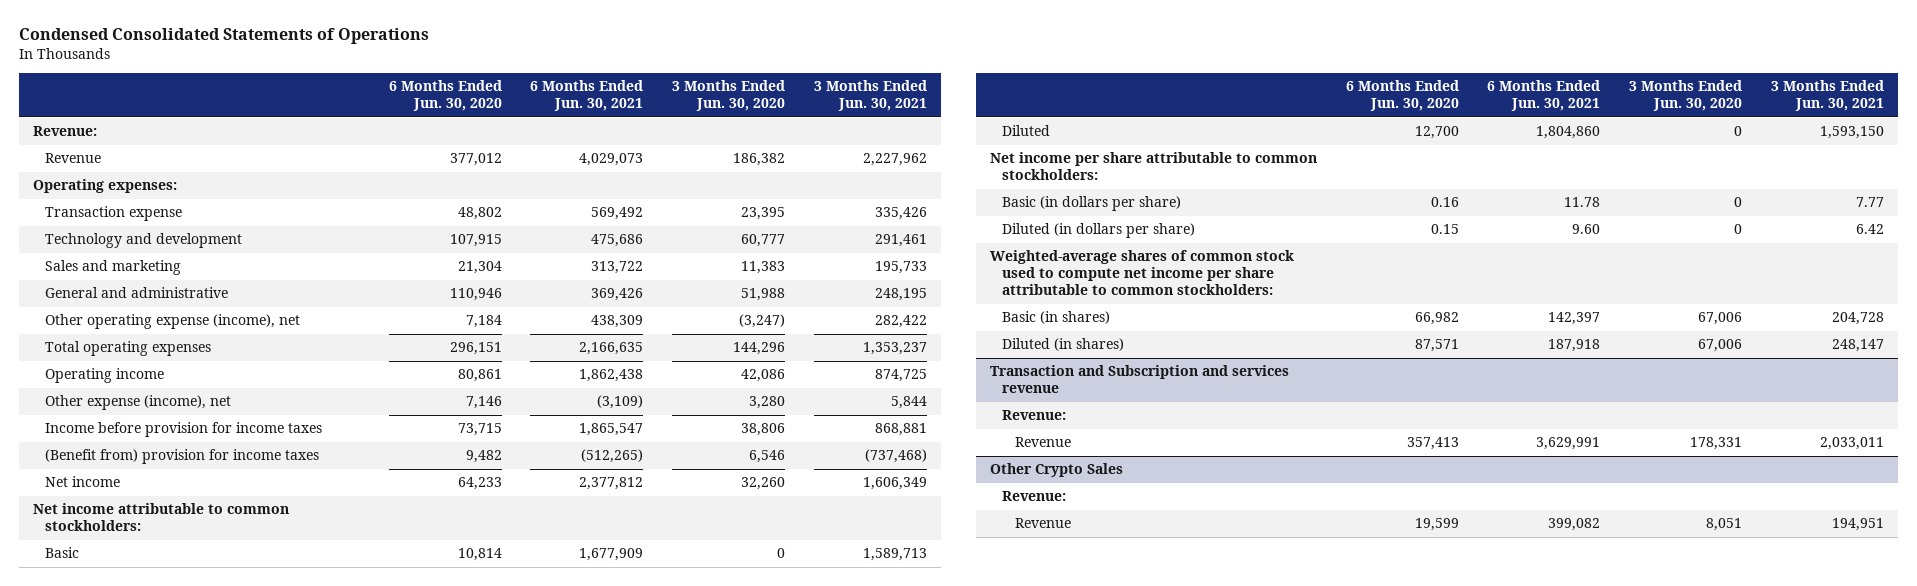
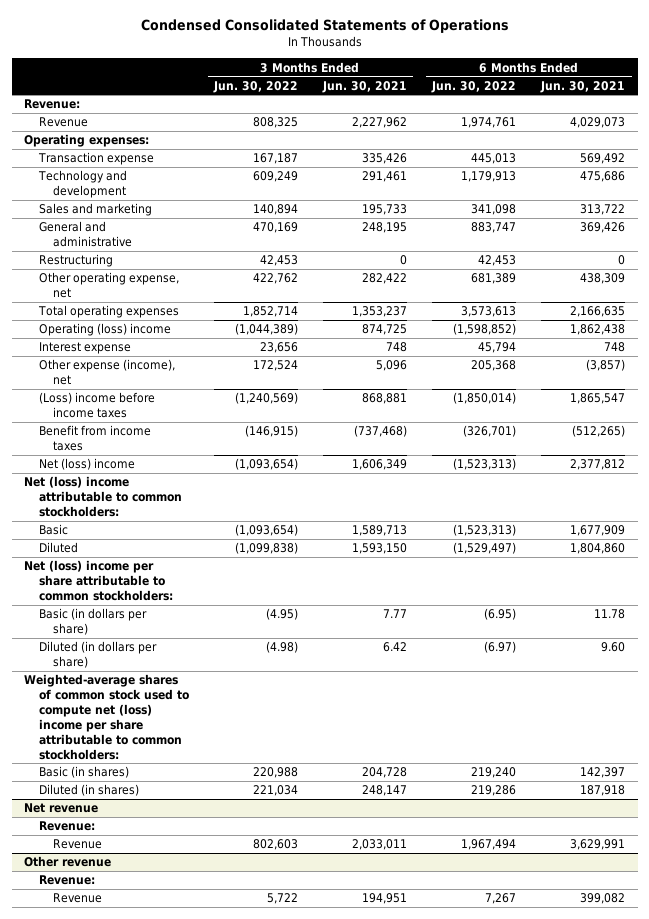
[388,80,502,112] 6 Months Ended Jun. 30, 2020 -> none
[672,80,786,112] 3 Months Ended Jun. 30, 2020 -> none
none -> [212,80,298,93] Jun. 30, 2022
none -> [431,80,517,93] Jun. 30, 2022
none -> [38,254,113,268] Restructuring
[45,314,301,330] Other operating expense (income), net -> [38,272,179,299] Other operating expense, net
[45,368,165,384] Operating income -> [38,323,171,337] Operating (loss) income
none -> [38,342,131,355] Interest expense
[597,395,644,410] (3,109) -> [586,359,626,372] (3,857)
[890,396,927,410] 5,844 -> [376,360,408,372] 5,096
[45,422,323,438] Income before provision for income taxes -> [38,392,155,419] (Loss) income before income taxes
[45,449,320,465] (Benefit from) provision for income taxes -> [38,425,151,452] Benefit from income taxes
[45,476,121,488] Net income -> [38,458,135,471] Net (loss) income
[33,503,290,532] Net income attributable to common stockholders: -> [24,476,182,518] Net (loss) income attributable to common stockholders:
[990,152,1318,181] Net income per share attributable to common stockholders: -> [24,560,173,602] Net (loss) income per share attributable to common stockholders:
[990,250,1295,296] Weighted-average shares of common stock used to compute net income per share attributable to common stockholders: -> [24,674,189,760] Weighted-average shares of common stock used to compute net (loss) income per share attributable to common stockholders:
[990,365,1290,394] Transaction and Subscription and services revenue -> [24,803,99,814] Net revenue
[990,463,1124,478] Other Crypto Sales -> [24,856,112,868] Other revenue

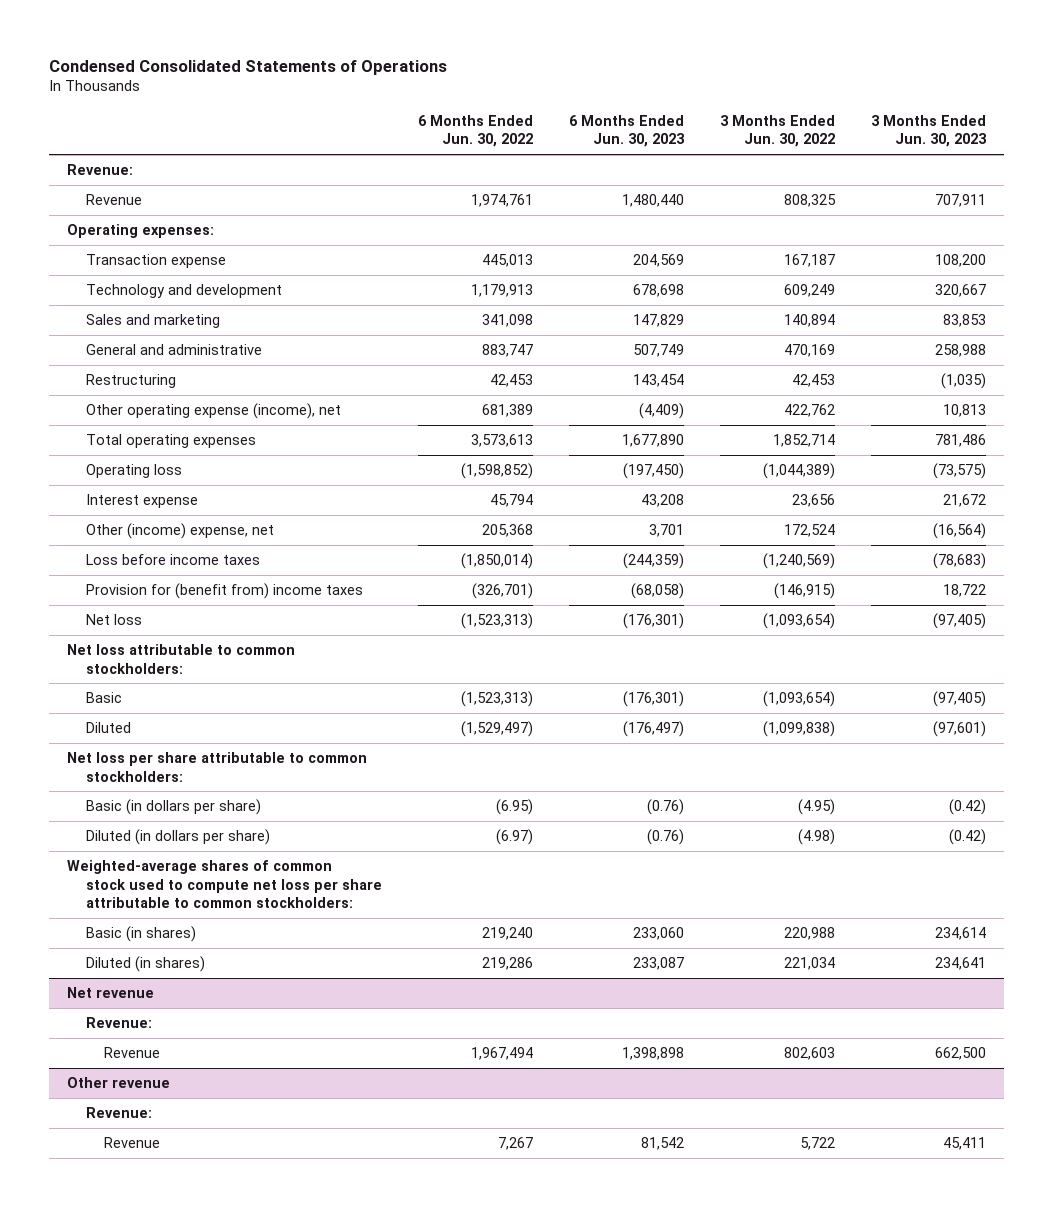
[322,80,408,93] Jun. 30, 2021 -> none
[540,80,626,93] Jun. 30, 2021 -> none
none -> [569,114,686,148] 6 Months Ended Jun. 30, 2023
none -> [871,114,988,148] 3 Months Ended Jun. 30, 2023
[38,272,179,299] Other operating expense, net -> [85,402,341,419] Other operating expense (income), net
[38,323,171,337] Operating (loss) income -> [85,463,182,478] Operating loss
[38,359,175,386] Other expense (income), net -> [85,522,274,539] Other (income) expense, net
[38,392,155,419] (Loss) income before income taxes -> [85,553,260,565] Loss before income taxes
[38,425,151,452] Benefit from income taxes -> [85,582,363,599] Provision for (benefit from) income taxes
[38,458,135,471] Net (loss) income -> [85,613,142,625] Net loss
[24,476,182,518] Net (loss) income attributable to common stockholders: -> [67,643,296,674] Net loss attributable to common stockholders:
[24,560,173,602] Net (loss) income per share attributable to common stockholders: -> [67,751,368,782] Net loss per share attributable to common stockholders:
[24,674,189,760] Weighted-average shares of common stock used to compute net (loss) income per share attributable to common stockholders: -> [67,859,382,909] Weighted-average shares of common stock used to compute net loss per share attributable to common stockholders:

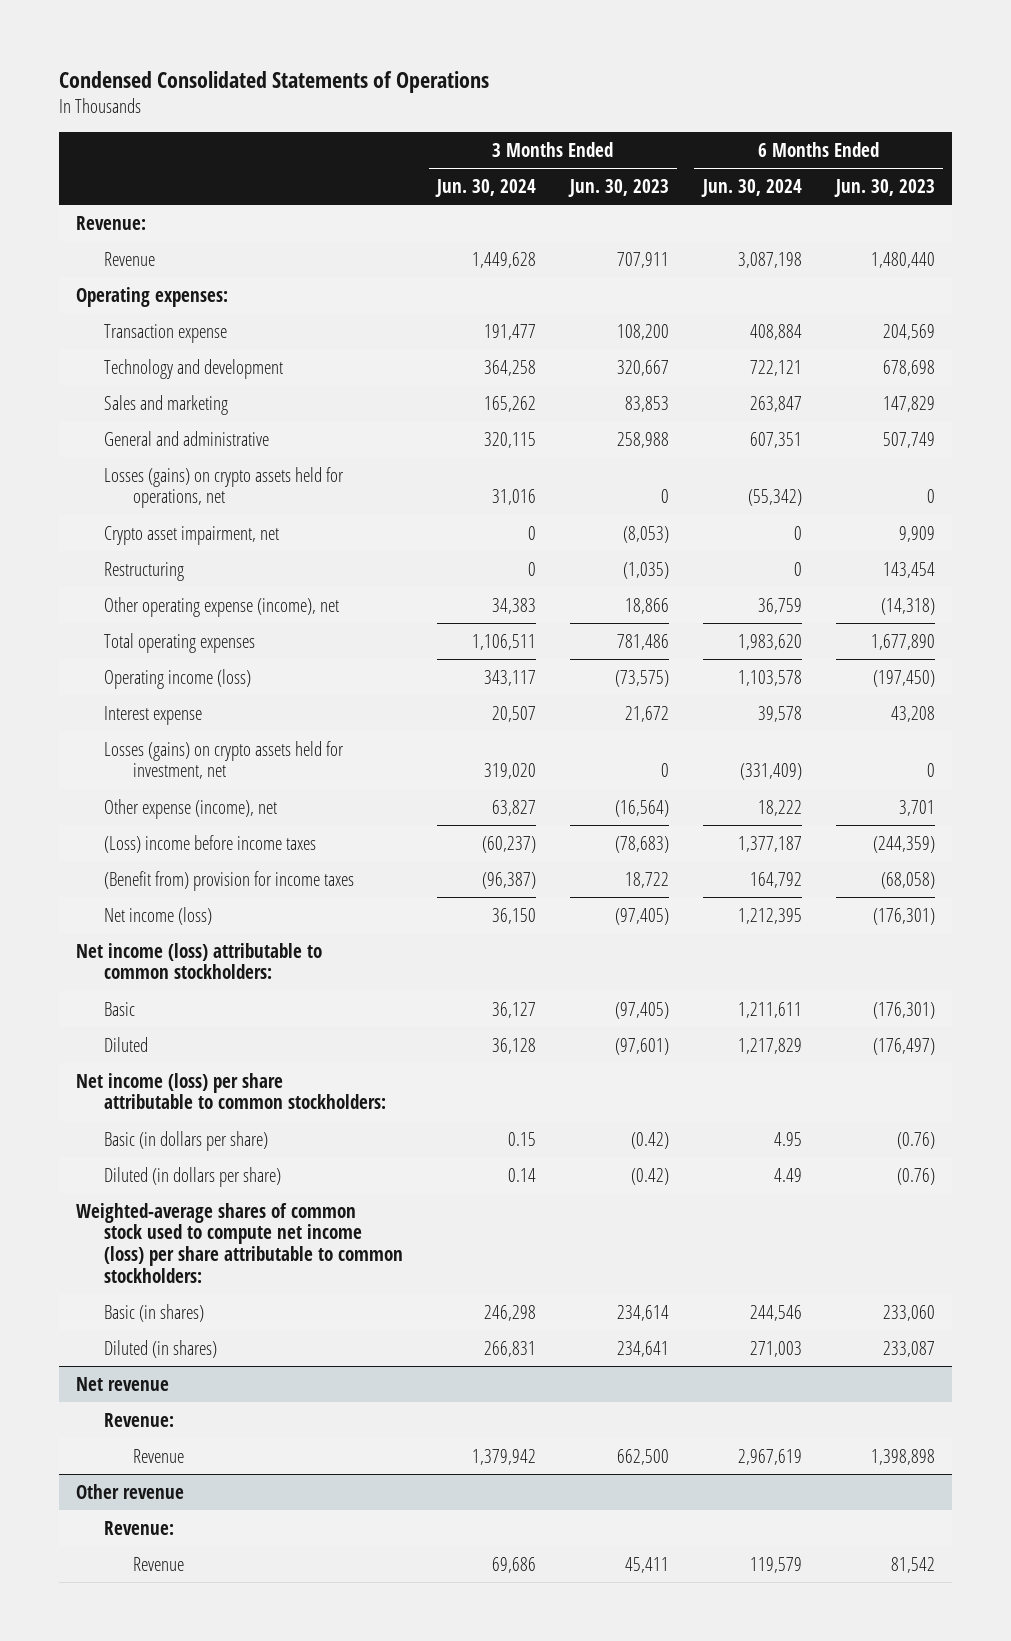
[417,114,533,148] 6 Months Ended Jun. 30, 2022 -> none
[720,114,836,148] 3 Months Ended Jun. 30, 2022 -> none
none -> [435,178,537,197] Jun. 30, 2024
none -> [700,178,802,197] Jun. 30, 2024
none -> [104,466,345,509] Losses (gains) on crypto assets held for operations, net
none -> [104,525,280,545] Crypto asset impairment, net
[639,402,685,419] (4,409) -> [880,597,935,615] (14,318)
[943,403,987,417] 10,813 -> [624,597,669,614] 18,866
[85,463,182,478] Operating loss -> [104,668,252,689] Operating income (loss)
none -> [104,740,345,780] Losses (gains) on crypto assets held for investment, net
[85,522,274,539] Other (income) expense, net -> [104,798,278,819] Other expense (income), net
[85,553,260,565] Loss before income taxes -> [104,834,317,853] (Loss) income before income taxes
[85,582,363,599] Provision for (benefit from) income taxes -> [104,870,355,891] (Benefit from) provision for income taxes
[85,613,142,625] Net loss -> [104,906,213,925] Net income (loss)
[67,643,296,674] Net loss attributable to common stockholders: -> [75,942,322,980] Net income (loss) attributable to common stockholders:
[67,751,368,782] Net loss per share attributable to common stockholders: -> [75,1072,387,1110] Net income (loss) per share attributable to common stockholders:
[67,859,382,909] Weighted-average shares of common stock used to compute net loss per share attributable to common stockholders: -> [75,1202,404,1284] Weighted-average shares of common stock used to compute net income (loss) per share attributable to common stockholders:

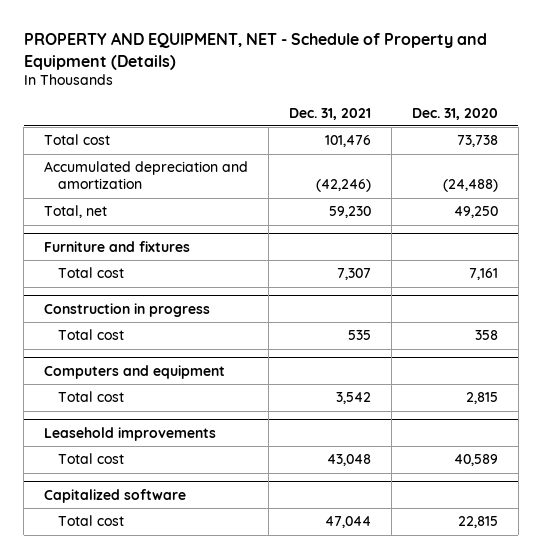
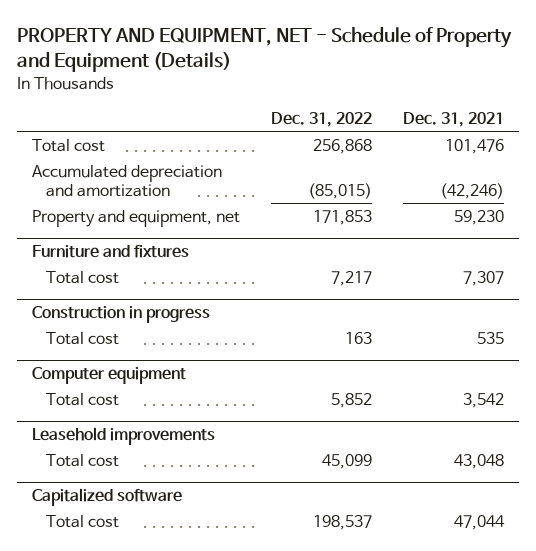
[411,107,498,120] Dec. 31, 2020 -> none
none -> [271,112,373,128] Dec. 31, 2022
[43,205,107,219] Total, net -> [32,209,241,227] Property and equipment, net
[43,364,225,379] Computers and equipment -> [32,367,187,385] Computer equipment

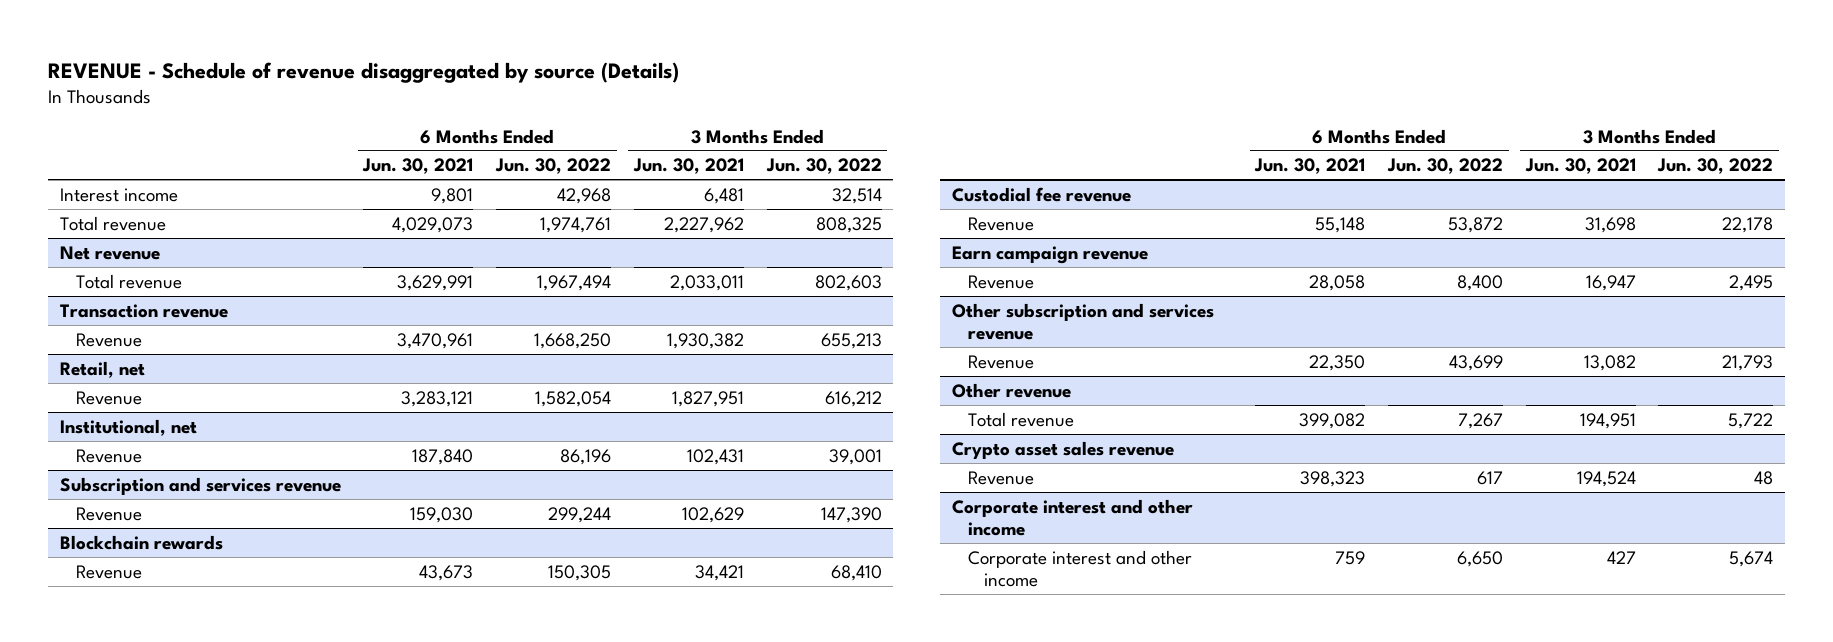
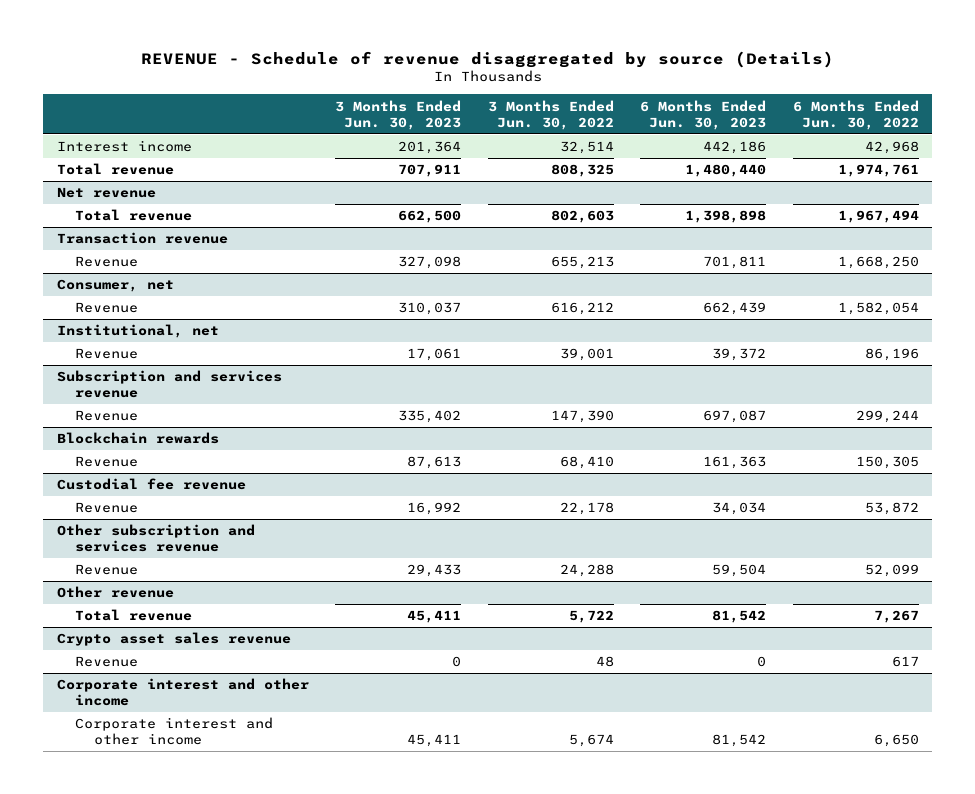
[362,158,474,175] Jun. 30, 2021 -> none
[632,158,744,175] Jun. 30, 2021 -> none
none -> [335,99,462,130] 3 Months Ended Jun. 30, 2023
none -> [640,99,767,130] 6 Months Ended Jun. 30, 2023
[59,360,145,378] Retail, net -> none
none -> [56,279,174,293] Consumer, net
[951,245,1148,264] Earn campaign revenue -> none
[967,274,1034,289] Revenue -> none
[1449,354,1504,371] 43,699 -> [864,564,919,578] 52,099
[1722,354,1774,371] 21,793 -> [559,564,614,578] 24,288

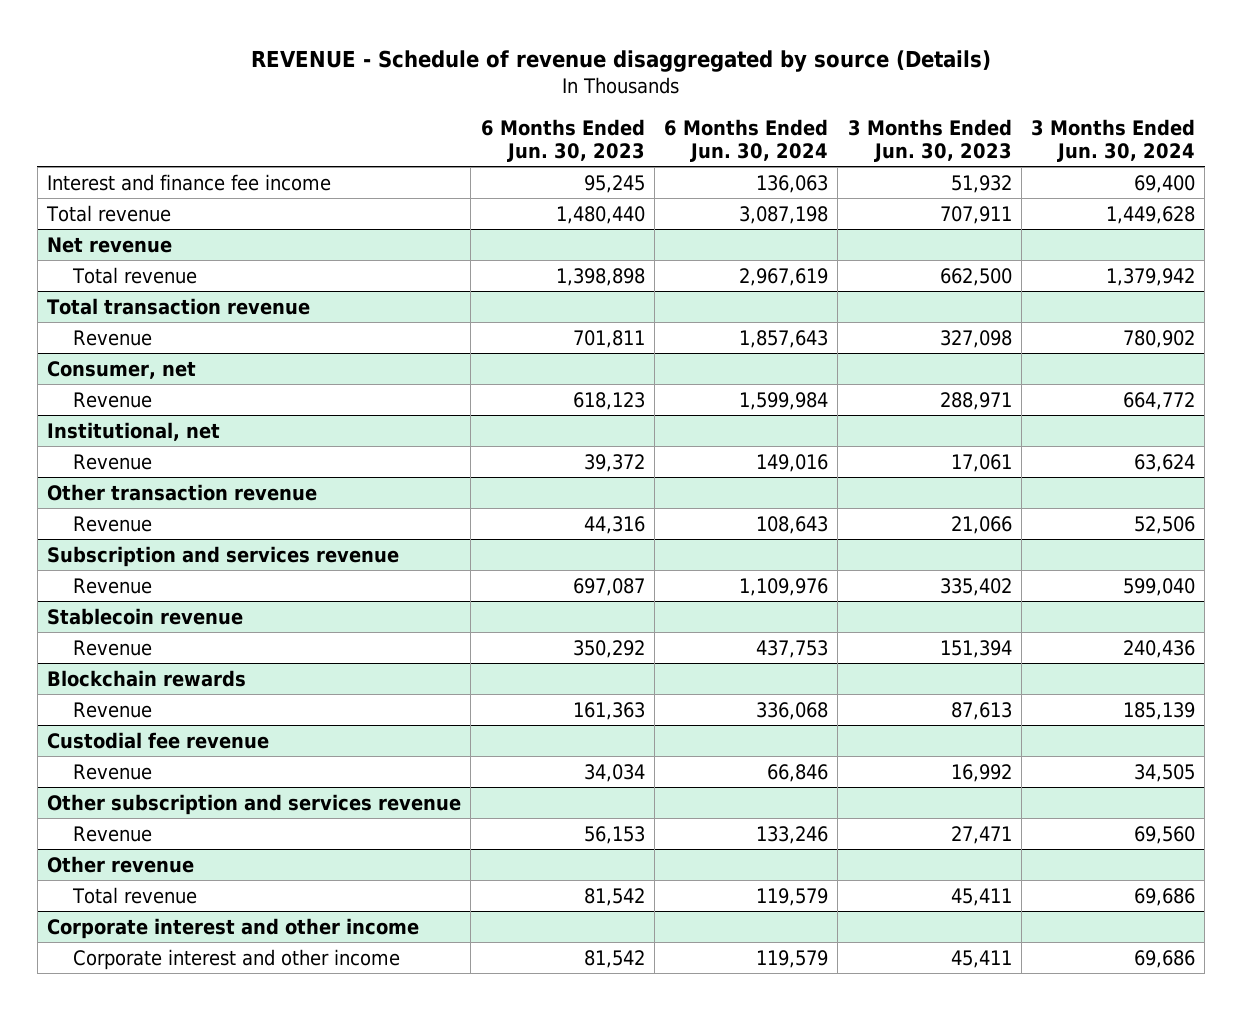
[487,99,614,130] 3 Months Ended Jun. 30, 2022 -> none
[792,99,919,130] 6 Months Ended Jun. 30, 2022 -> none
none -> [664,119,829,162] 6 Months Ended Jun. 30, 2024
none -> [1031,119,1196,162] 3 Months Ended Jun. 30, 2024
[56,140,192,153] Interest income -> [47,173,332,191] Interest and finance fee income
[398,141,462,155] 201,364 -> [950,174,1012,193] 51,932
[703,141,767,155] 442,186 -> [583,174,645,193] 95,245
[56,232,228,245] Transaction revenue -> [47,297,311,315] Total transaction revenue
[398,302,462,316] 310,037 -> [939,391,1012,410] 288,971
[703,302,767,316] 662,439 -> [572,391,645,410] 618,123
none -> [47,483,318,501] Other transaction revenue
none -> [72,515,152,532] Revenue
none -> [47,607,244,625] Stablecoin revenue
none -> [72,639,152,656] Revenue
[407,564,462,578] 29,433 -> [950,825,1012,844] 27,471
[712,564,767,578] 59,504 -> [583,825,645,844] 56,153
[56,632,291,647] Crypto asset sales revenue -> none
[75,656,139,668] Revenue -> none

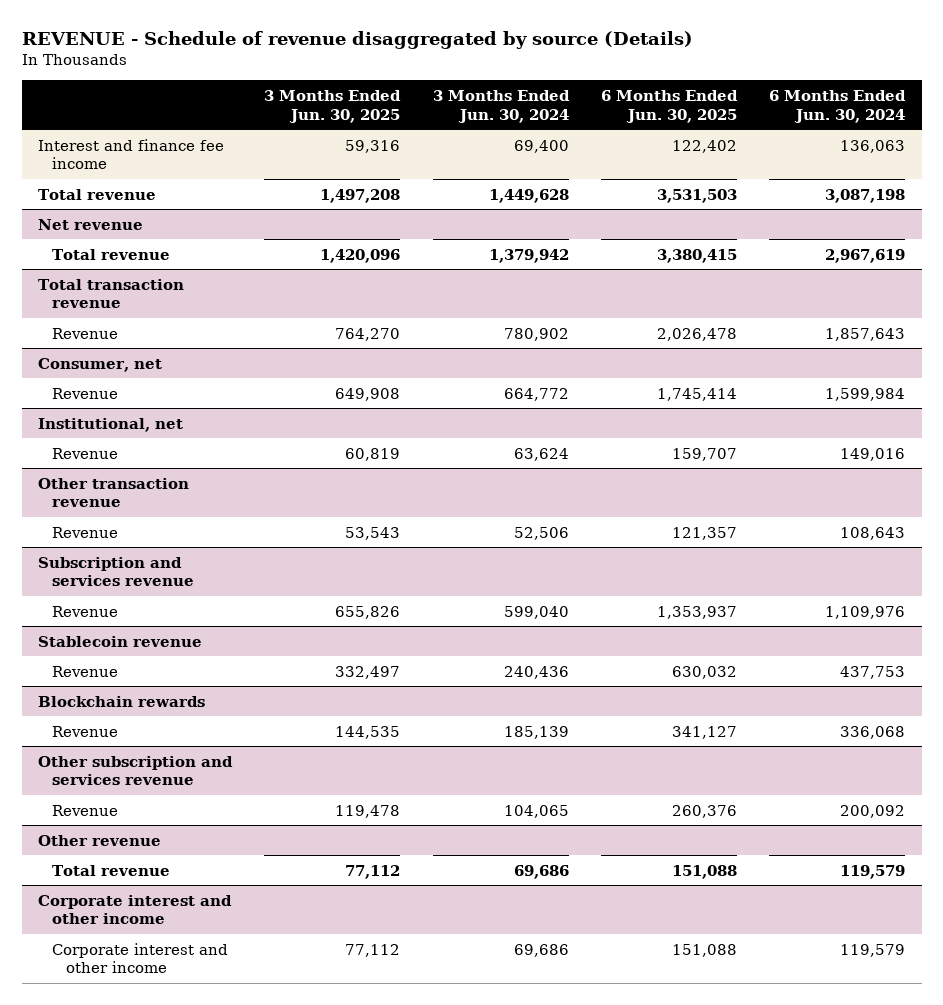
[480,119,645,162] 6 Months Ended Jun. 30, 2023 -> none
[847,119,1012,162] 3 Months Ended Jun. 30, 2023 -> none
none -> [264,89,402,123] 3 Months Ended Jun. 30, 2025
none -> [601,89,739,123] 6 Months Ended Jun. 30, 2025
[47,731,270,749] Custodial fee revenue -> none
[72,763,152,780] Revenue -> none
[756,825,829,844] 133,246 -> [840,804,906,818] 200,092
[1134,825,1196,844] 69,560 -> [503,804,569,818] 104,065

